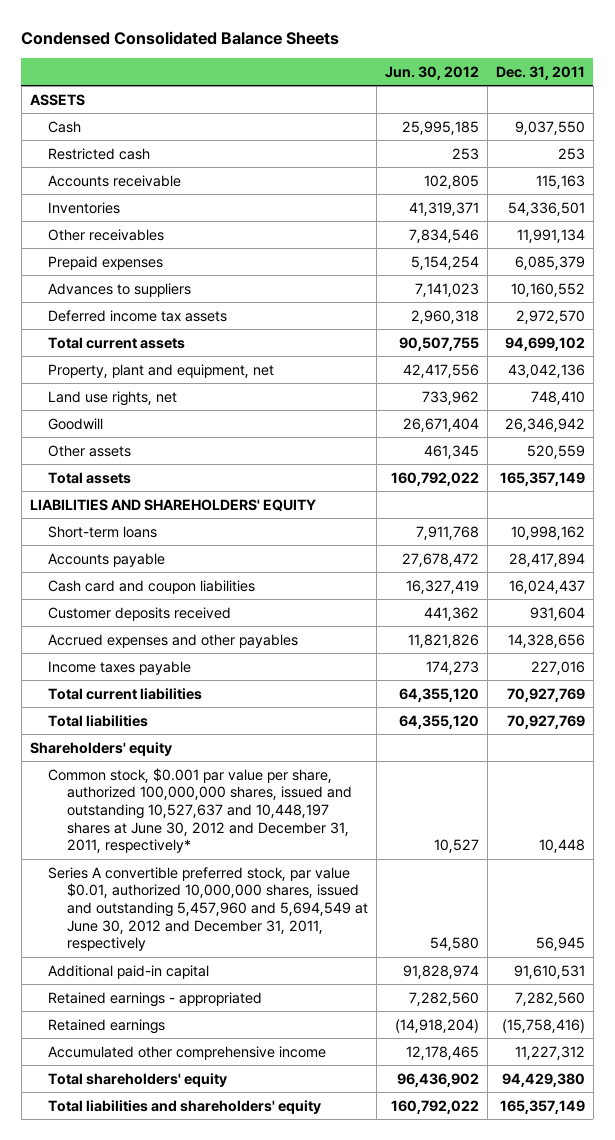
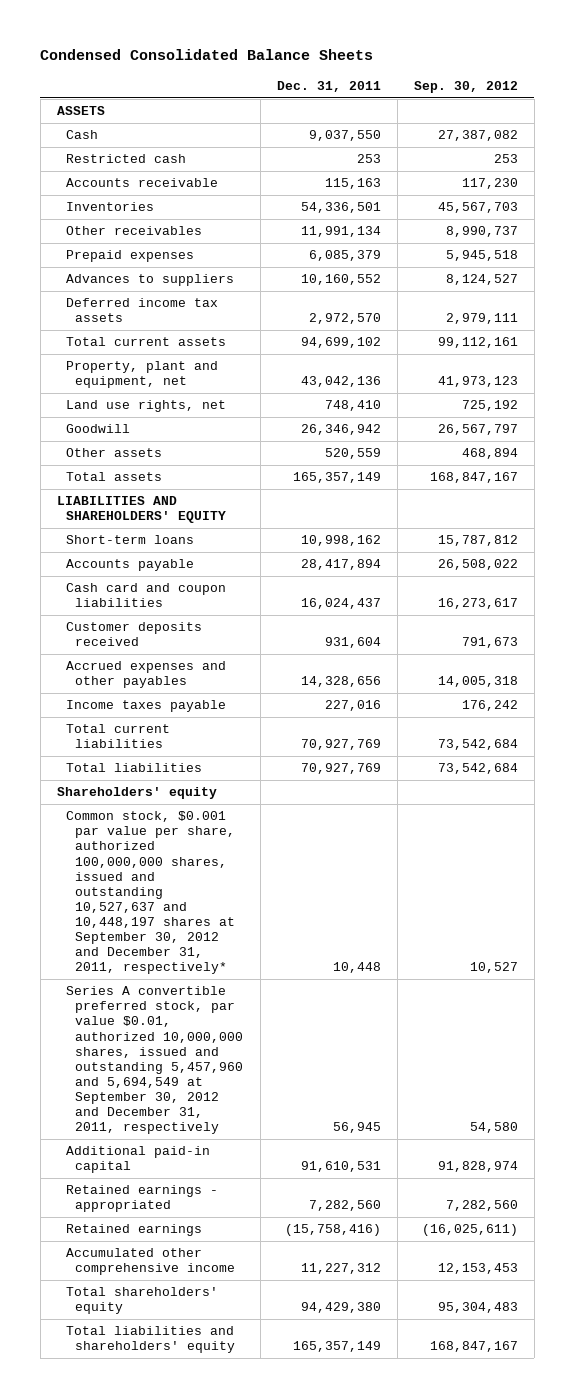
[384,66,479,81] Jun. 30, 2012 -> none
none -> [413,80,518,93] Sep. 30, 2012
[48,767,352,854] Common stock, $0.001 par value per share, authorized 100,000,000 shares, issued and outstanding 10,527,637 and 10,448,197 shares at June 30, 2012 and December 31, 2011, respectively* -> [66,811,236,974] Common stock, $0.001 par value per share, authorized 100,000,000 shares, issued and outstanding 10,527,637 and 10,448,197 shares at September 30, 2012 and December 31, 2011, respectively*
[48,866,368,952] Series A convertible preferred stock, par value $0.01, authorized 10,000,000 shares, issued and outstanding 5,457,960 and 5,694,549 at June 30, 2012 and December 31, 2011, respectively -> [66,986,244,1134] Series A convertible preferred stock, par value $0.01, authorized 10,000,000 shares, issued and outstanding 5,457,960 and 5,694,549 at September 30, 2012 and December 31, 2011, respectively

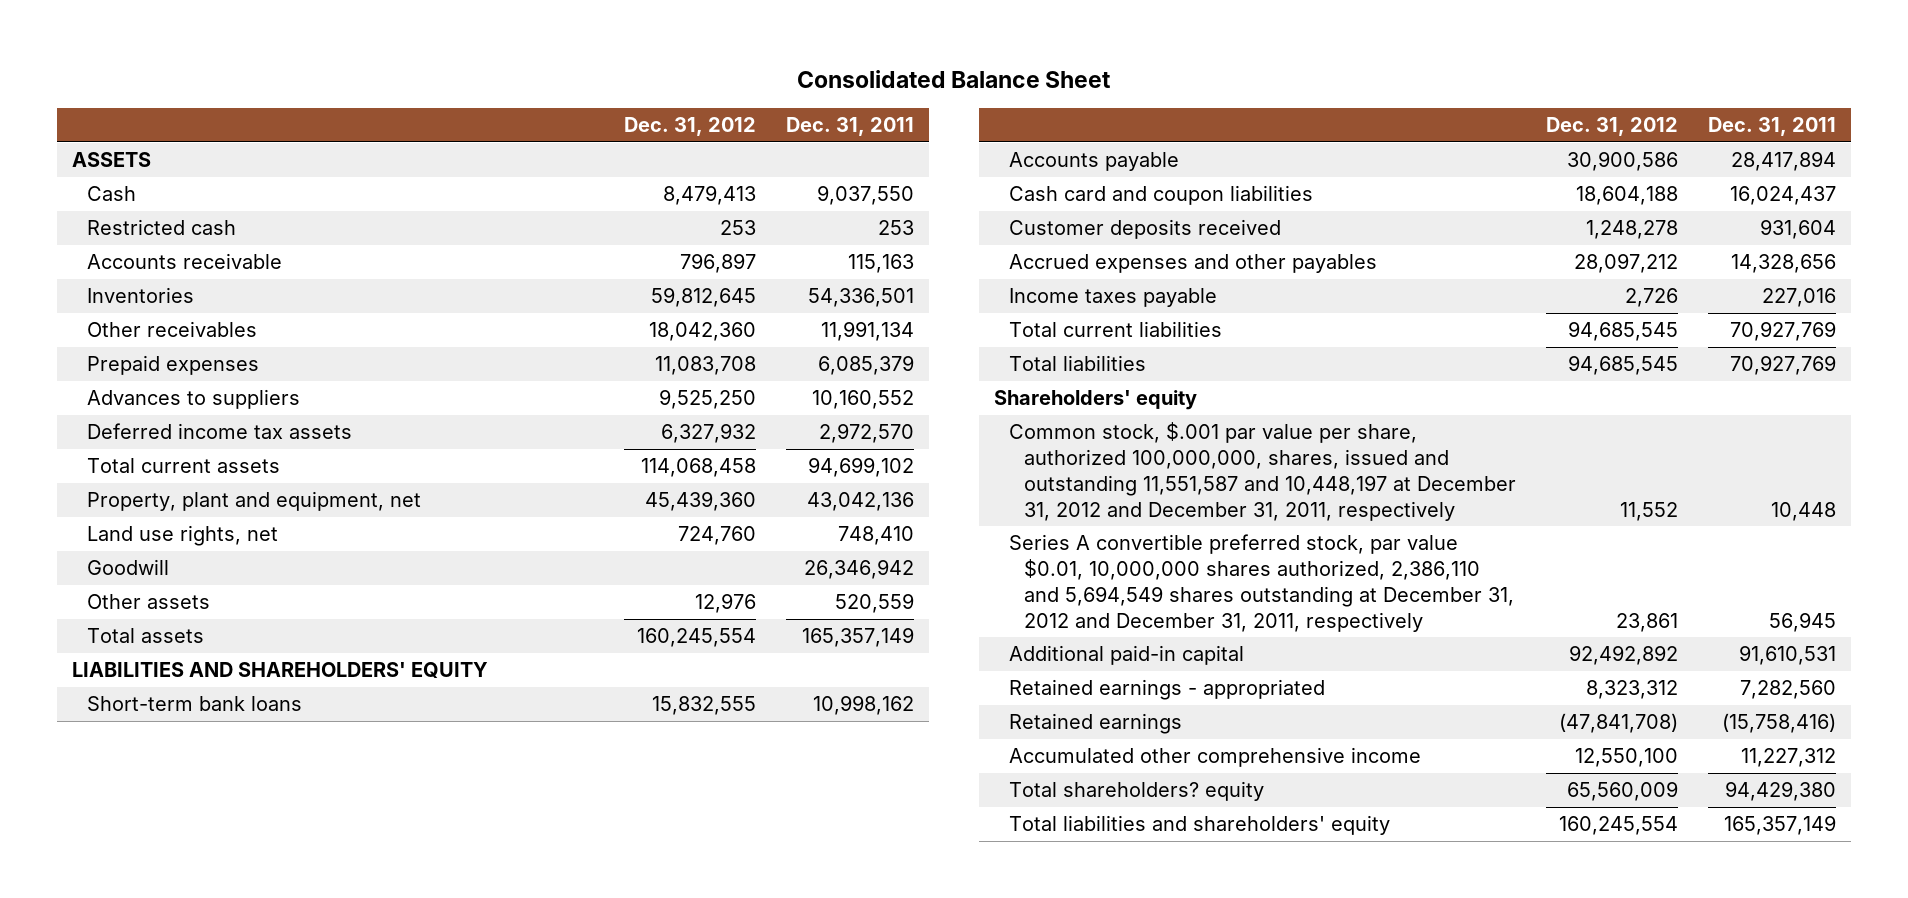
[40,49,374,61] Condensed Consolidated Balance Sheets -> [797,69,1112,88] Consolidated Balance Sheet
[413,80,518,93] Sep. 30, 2012 -> none
none -> [623,117,756,137] Dec. 31, 2012
[66,535,195,545] Short-term loans -> [86,696,302,712] Short-term bank loans
[66,811,236,974] Common stock, $0.001 par value per share, authorized 100,000,000 shares, issued and outstanding 10,527,637 and 10,448,197 shares at September 30, 2012 and December 31, 2011, respectively* -> [1009,422,1516,521] Common stock, $.001 par value per share, authorized 100,000,000, shares, issued and outstanding 11,551,587 and 10,448,197 at December 31, 2012 and December 31, 2011, respectively
[66,986,244,1134] Series A convertible preferred stock, par value $0.01, authorized 10,000,000 shares, issued and outstanding 5,457,960 and 5,694,549 at September 30, 2012 and December 31, 2011, respectively -> [1009,534,1514,632] Series A convertible preferred stock, par value $0.01, 10,000,000 shares authorized, 2,386,110 and 5,694,549 shares outstanding at December 31, 2012 and December 31, 2011, respectively
[66,1287,219,1315] Total shareholders' equity -> [1009,781,1265,802] Total shareholders? equity

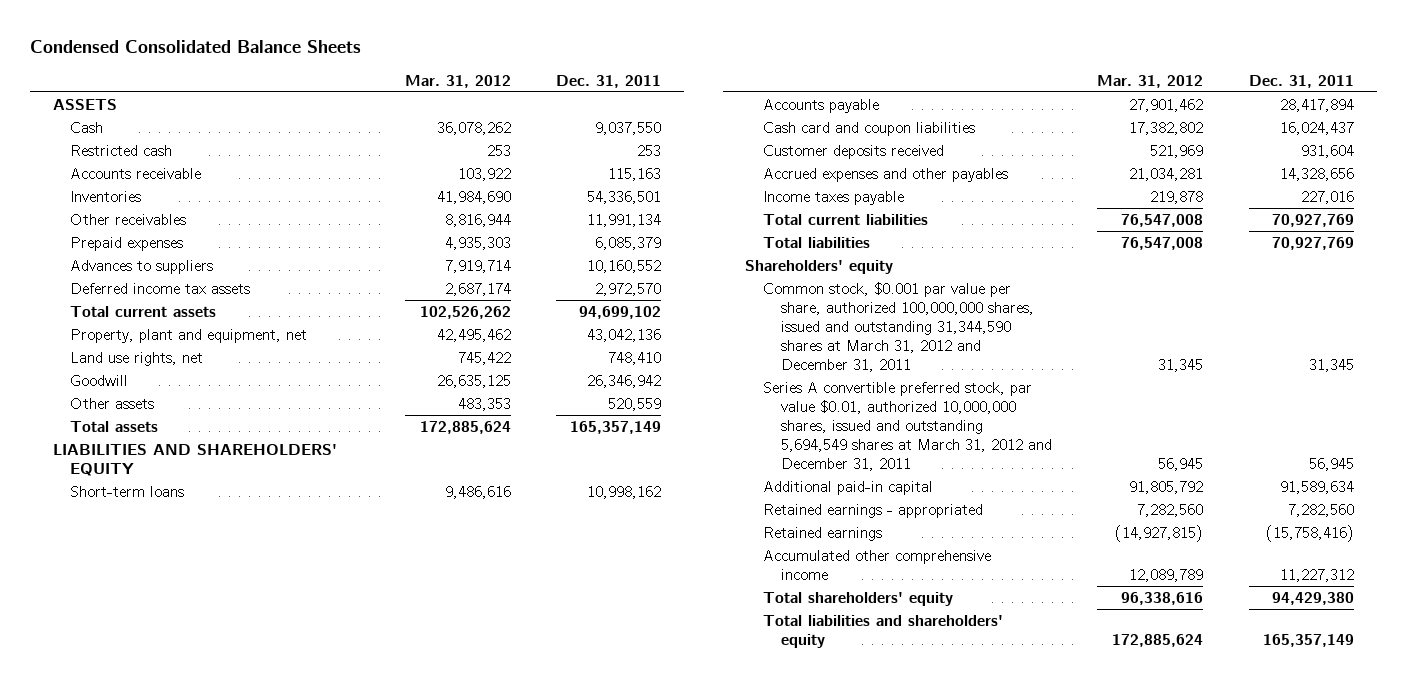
[797,69,1112,88] Consolidated Balance Sheet -> [29,40,361,54] Condensed Consolidated Balance Sheets
[623,117,756,137] Dec. 31, 2012 -> none
none -> [404,74,511,88] Mar. 31, 2012
[86,696,302,712] Short-term bank loans -> [70,485,185,497] Short-term loans
[1009,422,1516,521] Common stock, $.001 par value per share, authorized 100,000,000, shares, issued and outstanding 11,551,587 and 10,448,197 at December 31, 2012 and December 31, 2011, respectively -> [763,281,1034,372] Common stock, $0.001 par value per share, authorized 100,000,000 shares, issued and outstanding 31,344,590 shares at March 31, 2012 and December 31, 2011
[1771,501,1837,521] 10,448 -> [1309,358,1355,372] 31,345
[1009,534,1514,632] Series A convertible preferred stock, par value $0.01, 10,000,000 shares authorized, 2,386,110 and 5,694,549 shares outstanding at December 31, 2012 and December 31, 2011, respectively -> [763,381,1052,471] Series A convertible preferred stock, par value $0.01, authorized 10,000,000 shares, issued and outstanding 5,694,549 shares at March 31, 2012 and December 31, 2011
[1739,645,1837,666] 91,610,531 -> [1280,480,1355,494] 91,589,634
[1009,781,1265,802] Total shareholders? equity -> [763,591,954,606] Total shareholders' equity

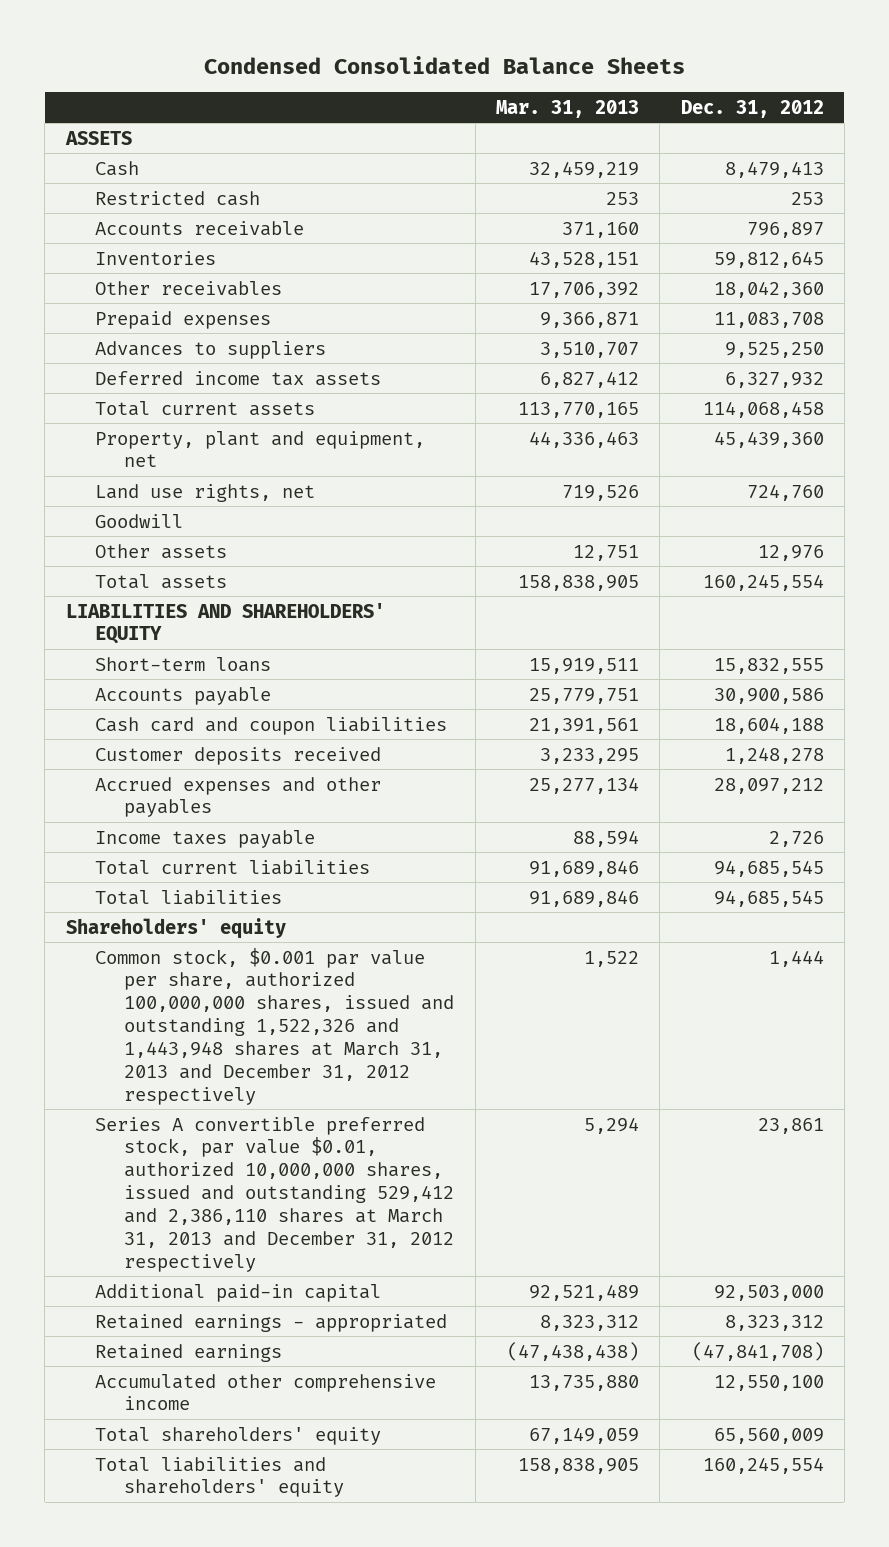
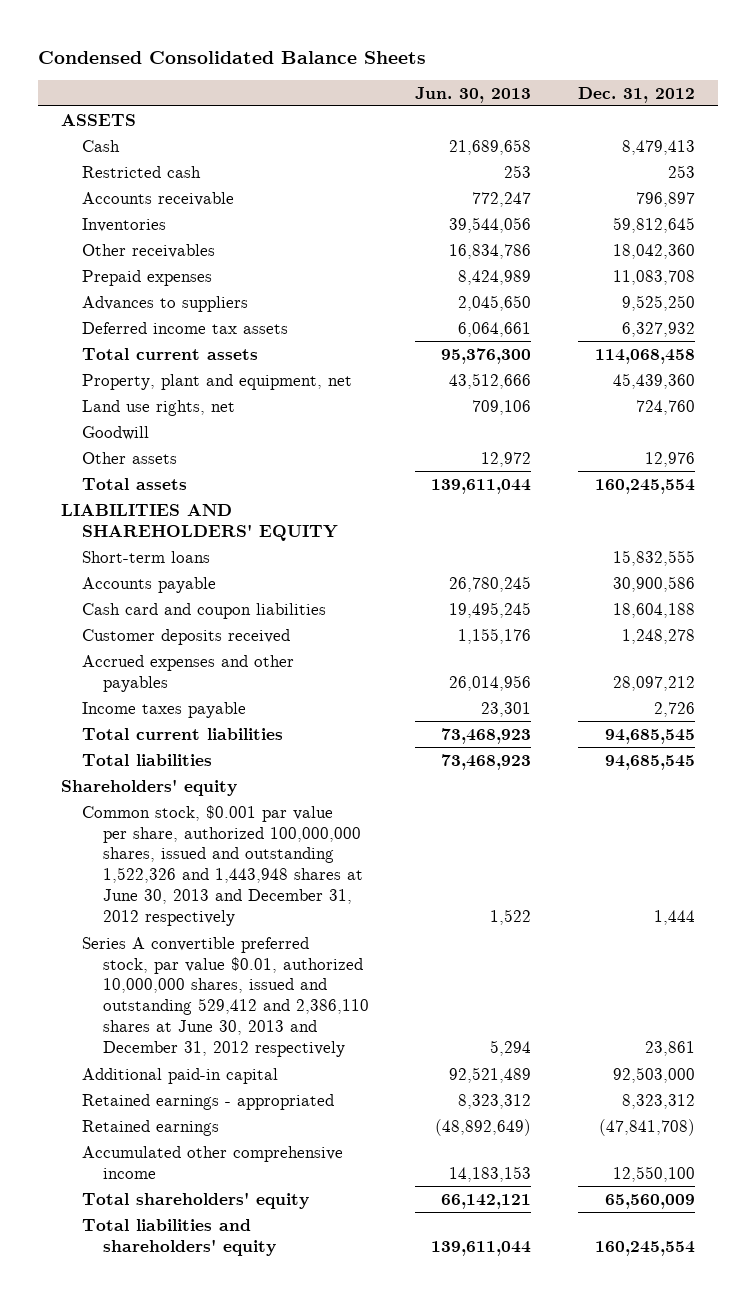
[495,99,639,118] Mar. 31, 2013 -> none
none -> [415,86,532,103] Jun. 30, 2013
[95,947,455,1105] Common stock, $0.001 par value per share, authorized 100,000,000 shares, issued and outstanding 1,522,326 and 1,443,948 shares at March 31, 2013 and December 31, 2012 respectively -> [81,804,363,927] Common stock, $0.001 par value per share, authorized 100,000,000 shares, issued and outstanding 1,522,326 and 1,443,948 shares at June 30, 2013 and December 31, 2012 respectively
[95,1116,455,1272] Series A convertible preferred stock, par value $0.01, authorized 10,000,000 shares, issued and outstanding 529,412 and 2,386,110 shares at March 31, 2013 and December 31, 2012 respectively -> [81,936,369,1058] Series A convertible preferred stock, par value $0.01, authorized 10,000,000 shares, issued and outstanding 529,412 and 2,386,110 shares at June 30, 2013 and December 31, 2012 respectively

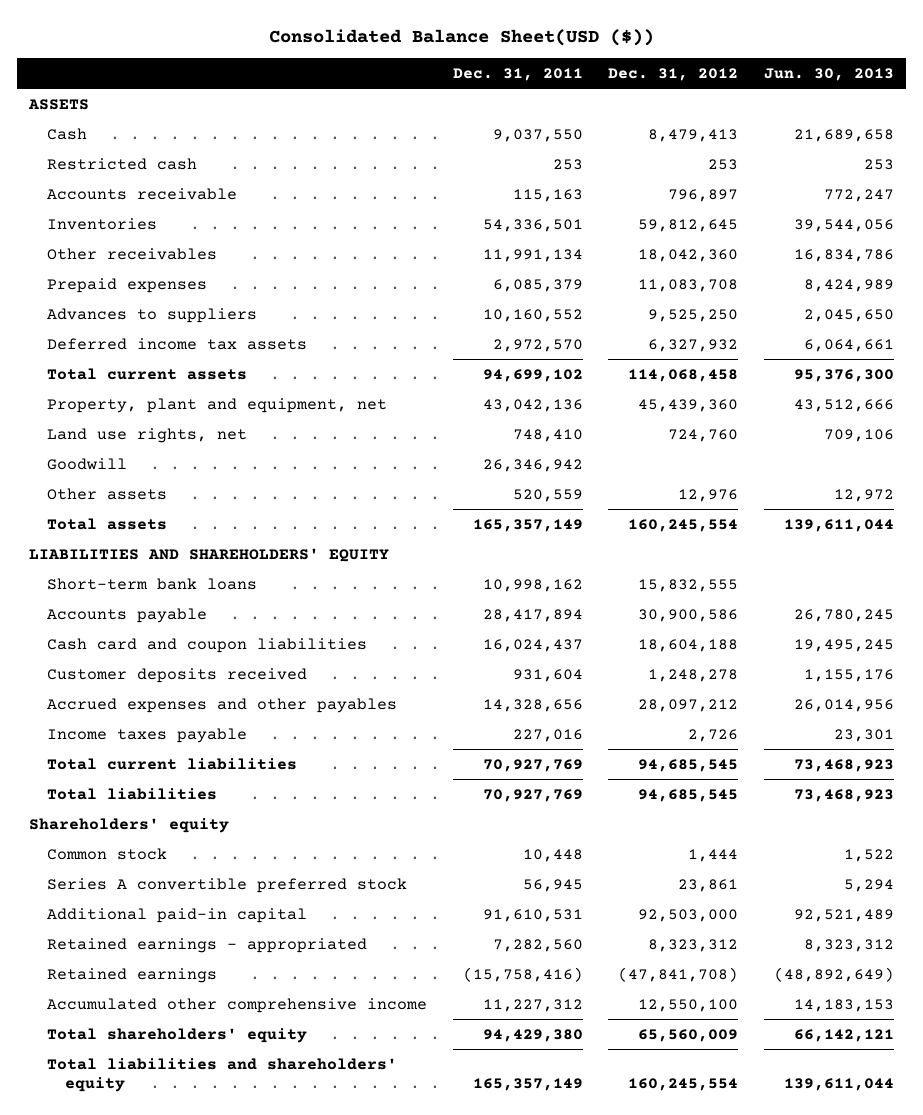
[37,50,426,64] Condensed Consolidated Balance Sheets -> [268,29,654,47] Consolidated Balance Sheet(USD ($))
none -> [452,68,583,82] Dec. 31, 2011
[81,550,210,563] Short-term loans -> [47,577,258,590] Short-term bank loans
[81,804,363,927] Common stock, $0.001 par value per share, authorized 100,000,000 shares, issued and outstanding 1,522,326 and 1,443,948 shares at June 30, 2013 and December 31, 2012 respectively -> [47,847,168,860] Common stock
[81,936,369,1058] Series A convertible preferred stock, par value $0.01, authorized 10,000,000 shares, issued and outstanding 529,412 and 2,386,110 shares at June 30, 2013 and December 31, 2012 respectively -> [47,877,408,893] Series A convertible preferred stock

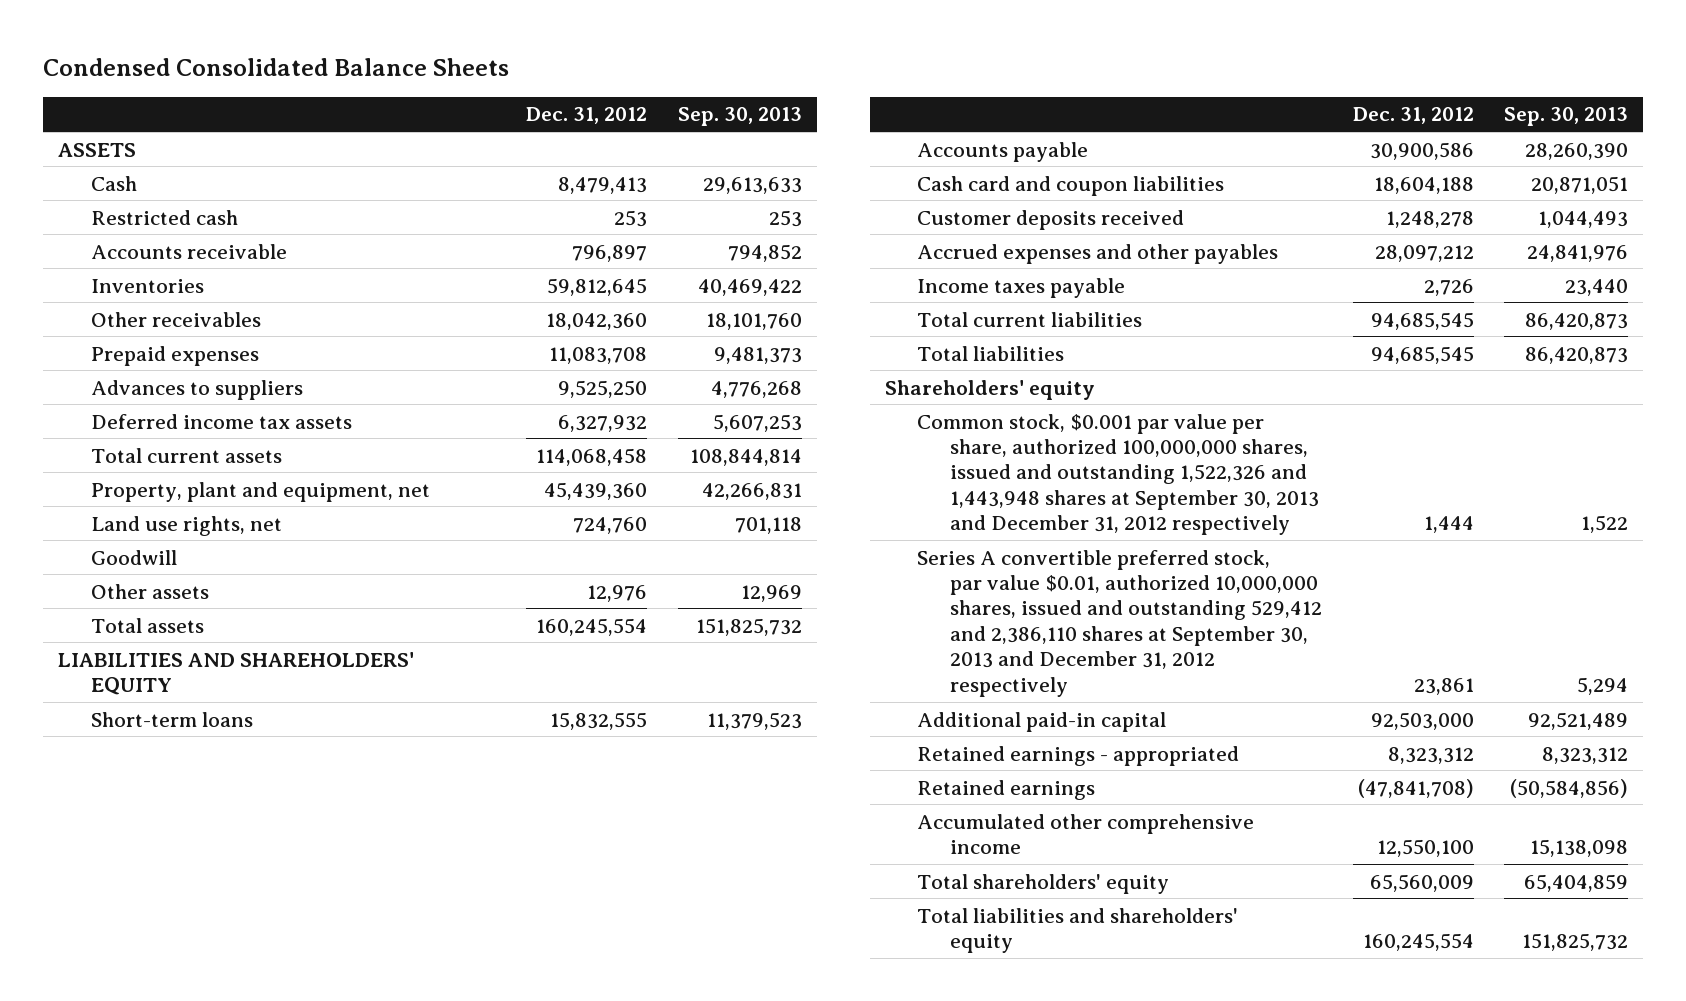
[268,29,654,47] Consolidated Balance Sheet(USD ($)) -> [43,57,510,76] Condensed Consolidated Balance Sheets
[452,68,583,82] Dec. 31, 2011 -> none
[763,68,894,82] Jun. 30, 2013 -> none
none -> [677,107,802,127] Sep. 30, 2013
[47,577,258,590] Short-term bank loans -> [90,711,253,727] Short-term loans
[47,847,168,860] Common stock -> [917,413,1320,536] Common stock, $0.001 par value per share, authorized 100,000,000 shares, issued and outstanding 1,522,326 and 1,443,948 shares at September 30, 2013 and December 31, 2012 respectively
[47,877,408,893] Series A convertible preferred stock -> [917,549,1323,697] Series A convertible preferred stock, par value $0.01, authorized 10,000,000 shares, issued and outstanding 529,412 and 2,386,110 shares at September 30, 2013 and December 31, 2012 respectively

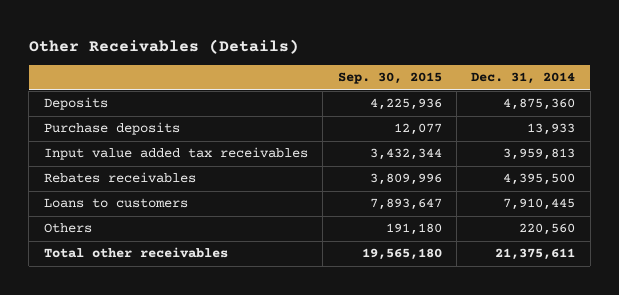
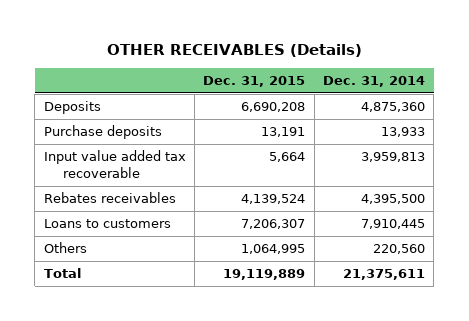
[28,38,299,54] Other Receivables (Details) -> [107,43,363,57] OTHER RECEIVABLES (Details)
[337,72,442,85] Sep. 30, 2015 -> none
none -> [203,76,306,88] Dec. 31, 2015
[43,147,308,161] Input value added tax receivables -> [43,150,186,178] Input value added tax recoverable
[43,247,228,259] Total other receivables -> [43,268,81,279] Total

